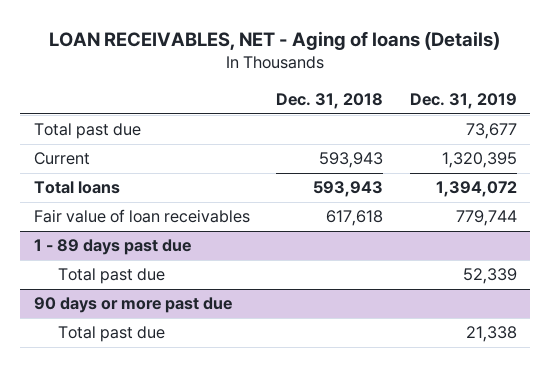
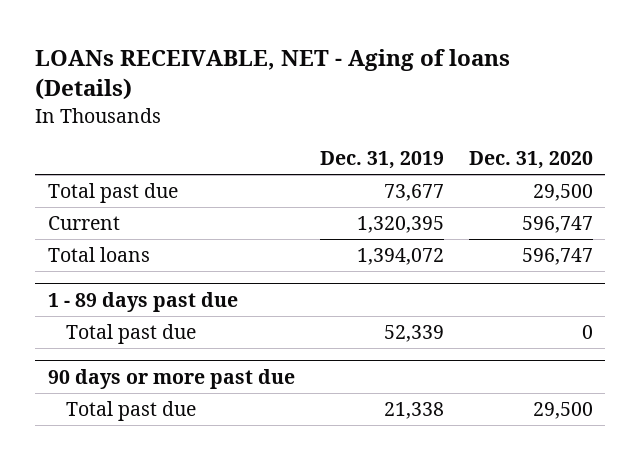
[49,30,501,50] LOAN RECEIVABLES, NET - Aging of loans (Details) -> [35,48,511,101] LOANs RECEIVABLE, NET - Aging of loans (Details)
[276,93,384,110] Dec. 31, 2018 -> none
none -> [468,151,593,170] Dec. 31, 2020
[33,209,250,224] Fair value of loan receivables -> none

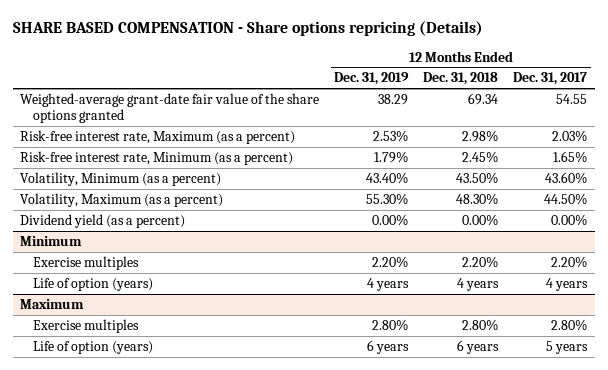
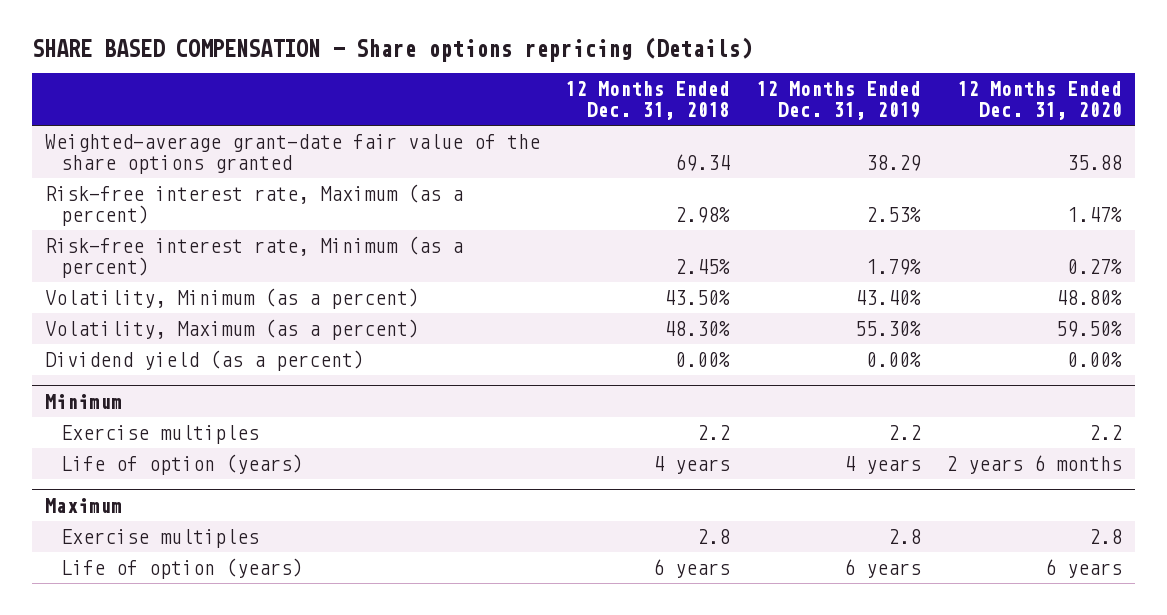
[513,72,588,86] Dec. 31, 2017 -> none
none -> [957,81,1123,121] 12 Months Ended Dec. 31, 2020
[372,255,409,268] 2.20% -> [887,425,921,441] 2.2
[462,255,499,268] 2.20% -> [697,425,731,441] 2.2
[372,318,409,331] 2.80% -> [887,529,921,545] 2.8
[462,318,499,331] 2.80% -> [697,529,731,545] 2.8

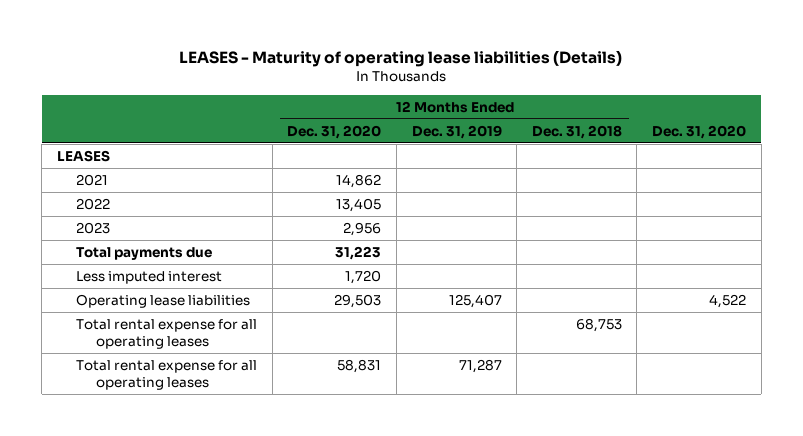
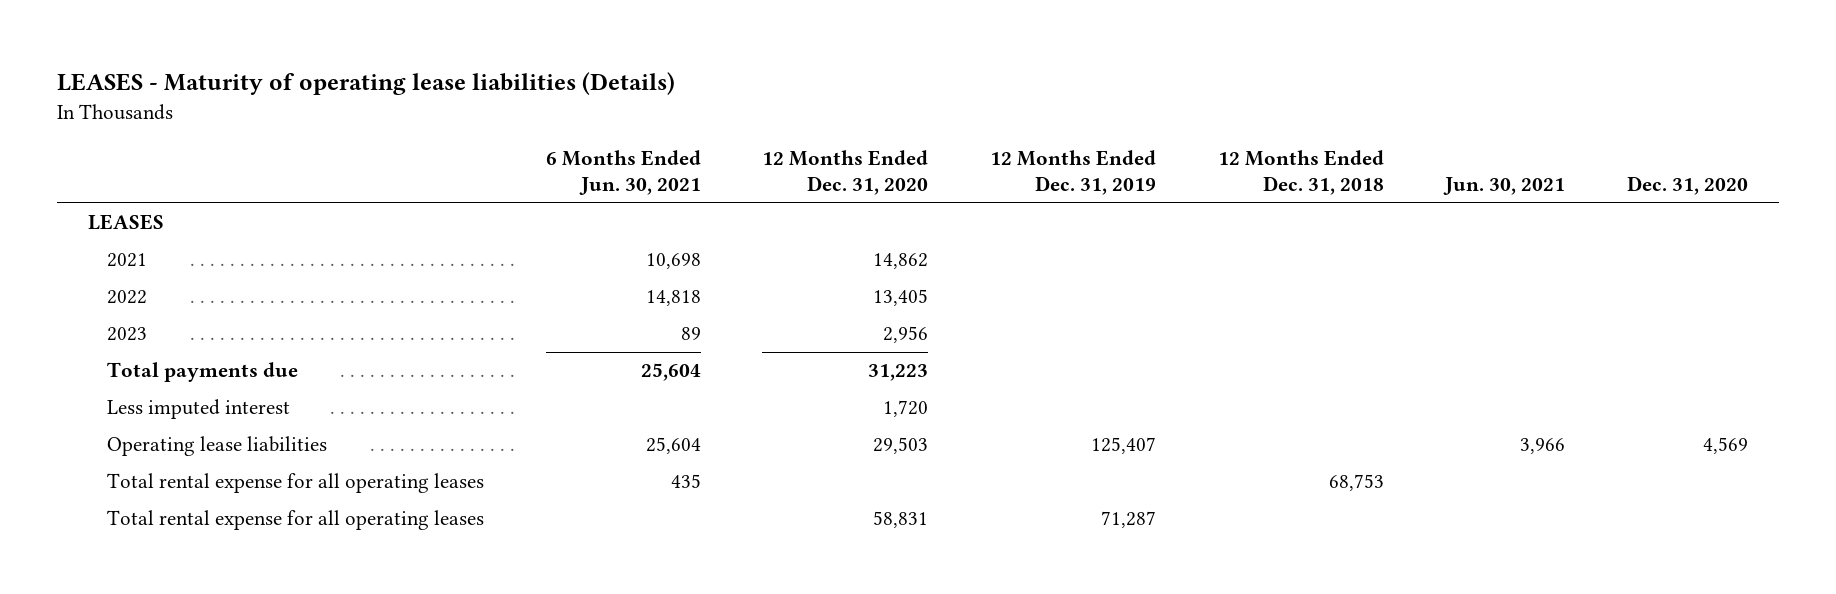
none -> [545,150,701,196] 6 Months Ended Jun. 30, 2021
none -> [1443,177,1566,196] Jun. 30, 2021
[709,293,747,308] 4,522 -> [1703,437,1749,455] 4,569

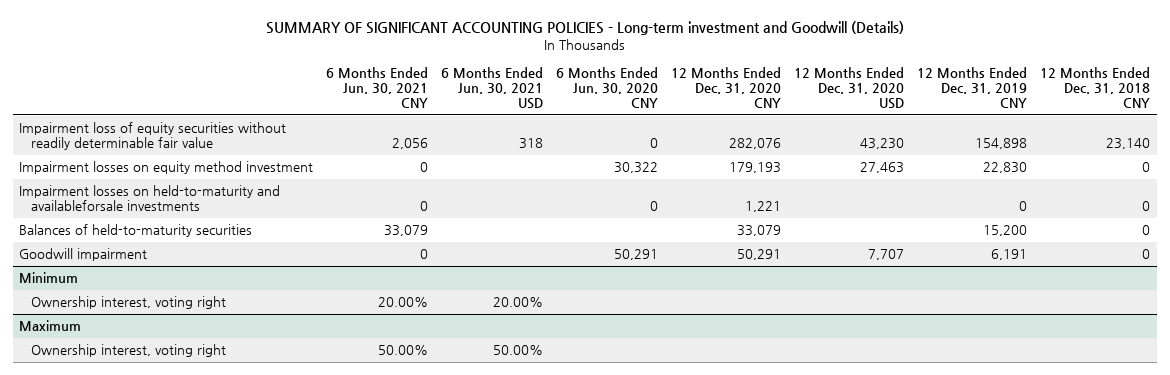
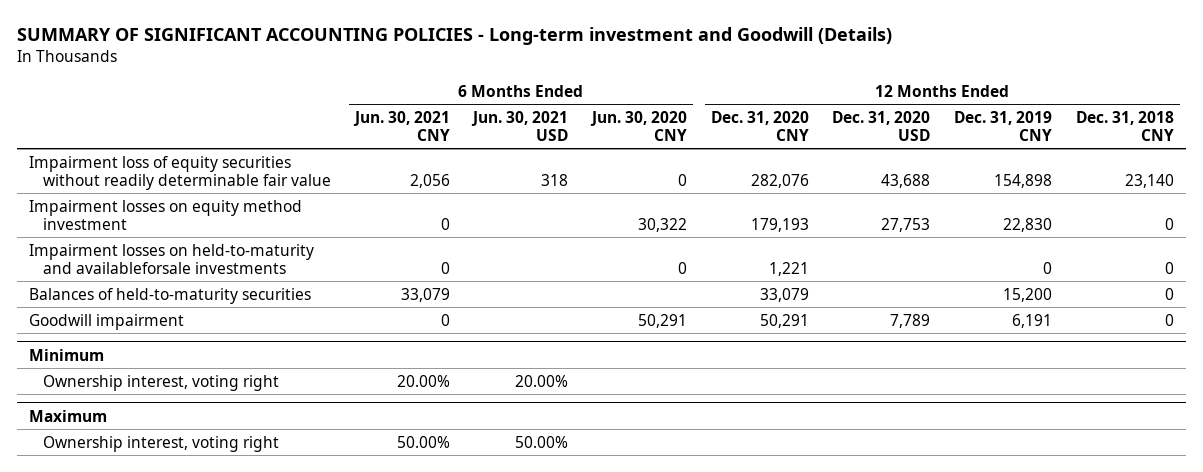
[860,138,905,150] 43,230 -> [881,173,931,188] 43,688
[860,162,905,174] 27,463 -> [881,217,931,232] 27,753
[868,249,905,261] 7,707 -> [890,313,931,328] 7,789

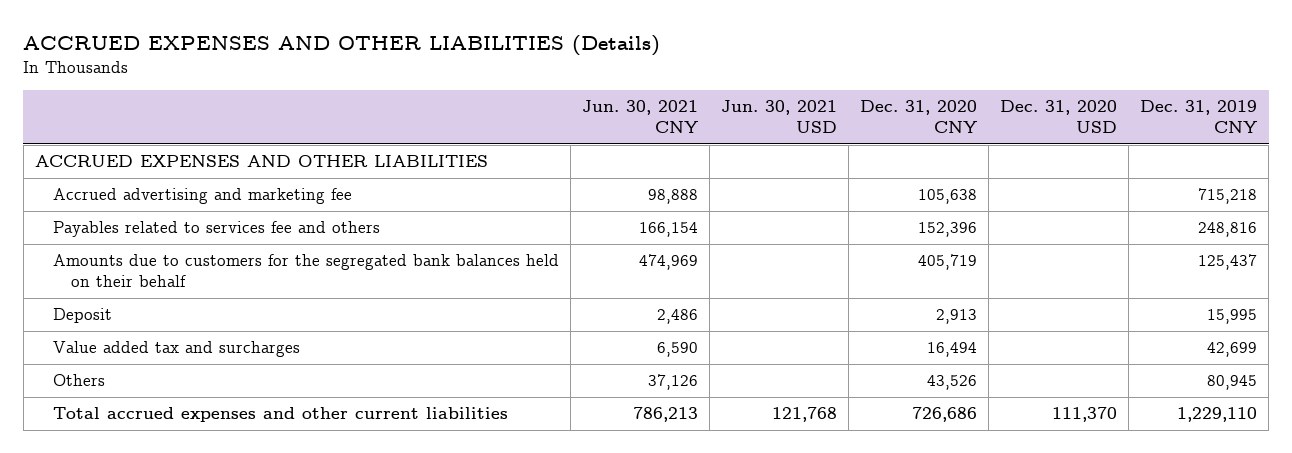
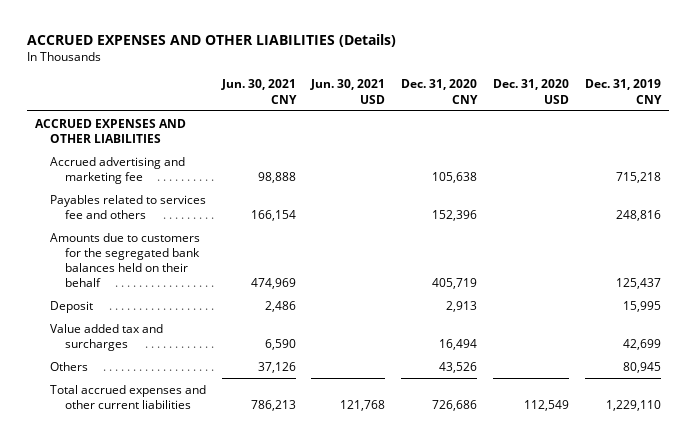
[1052,407,1118,423] 111,370 -> [523,399,569,411] 112,549

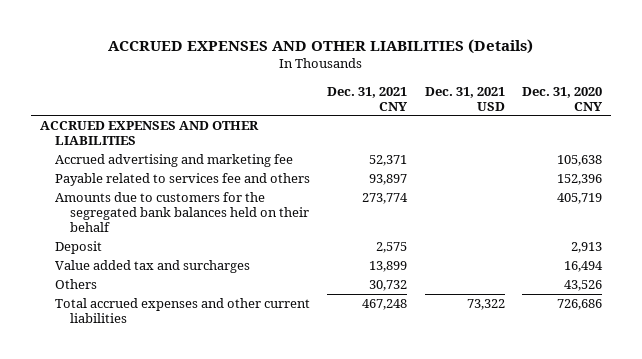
[220,79,297,104] Jun. 30, 2021 CNY -> none
[310,79,386,104] Jun. 30, 2021 USD -> none
[492,79,569,104] Dec. 31, 2020 USD -> none
[584,79,662,104] Dec. 31, 2019 CNY -> none
none -> [327,86,409,111] Dec. 31, 2021 CNY
none -> [424,86,505,111] Dec. 31, 2021 USD
[49,194,206,219] Payables related to services fee and others -> [54,173,310,187] Payable related to services fee and others

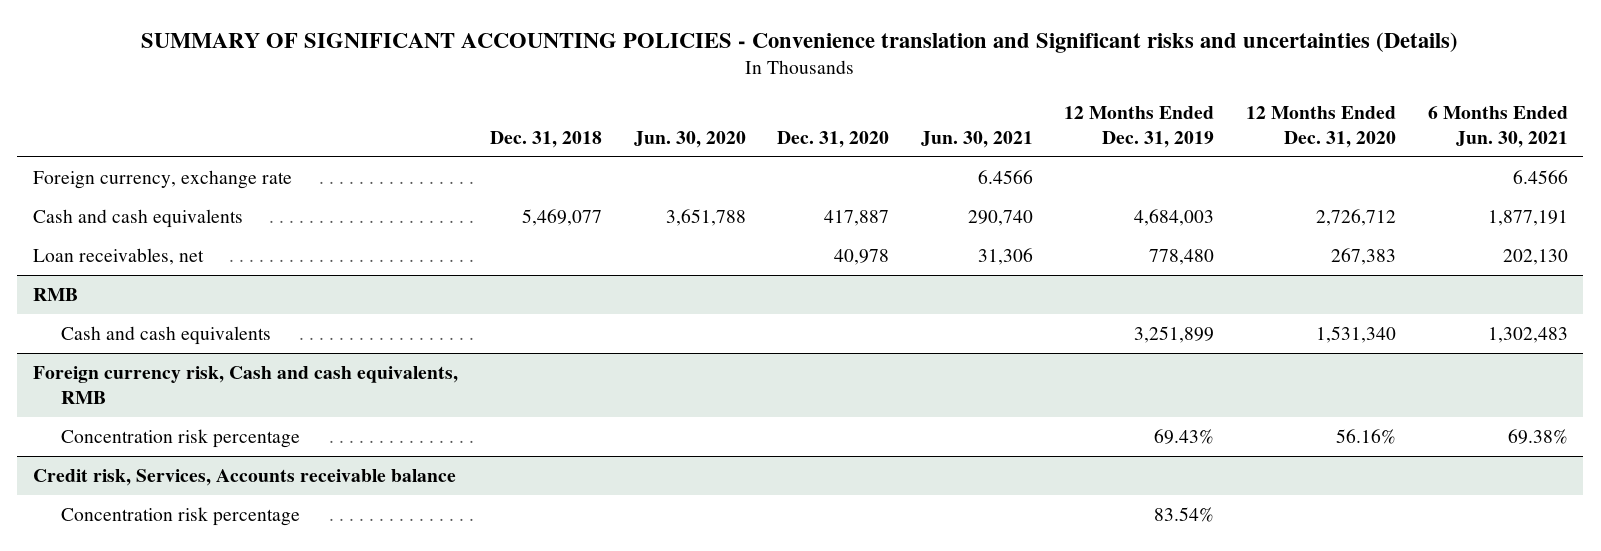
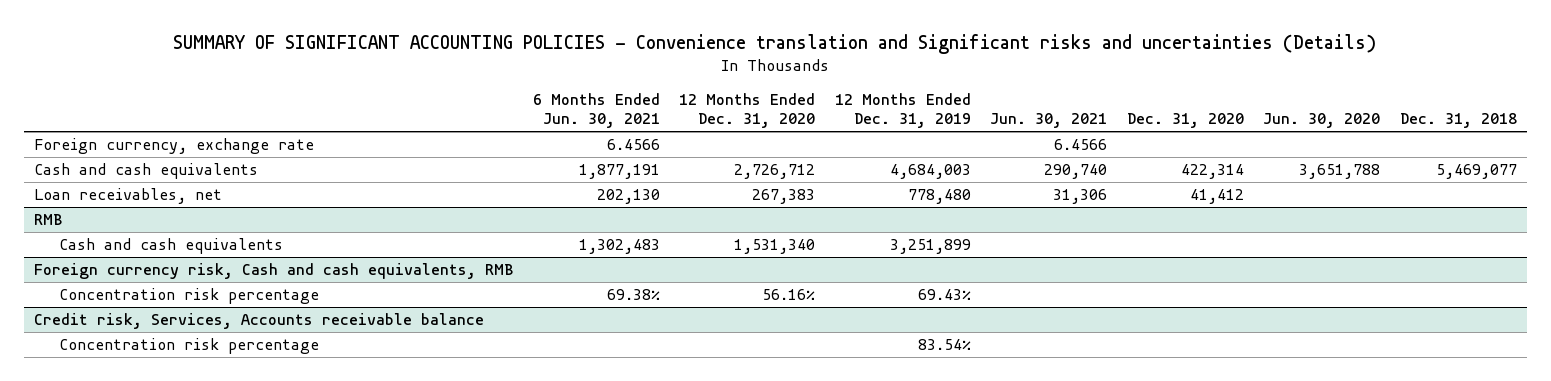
[824,209,890,226] 417,887 -> [1180,163,1244,179] 422,314
[834,248,890,265] 40,978 -> [1189,188,1244,204] 41,412

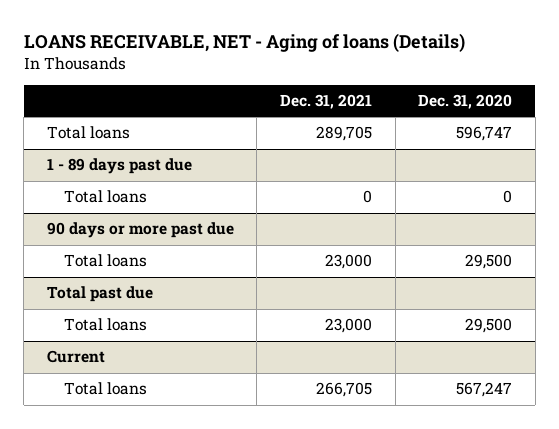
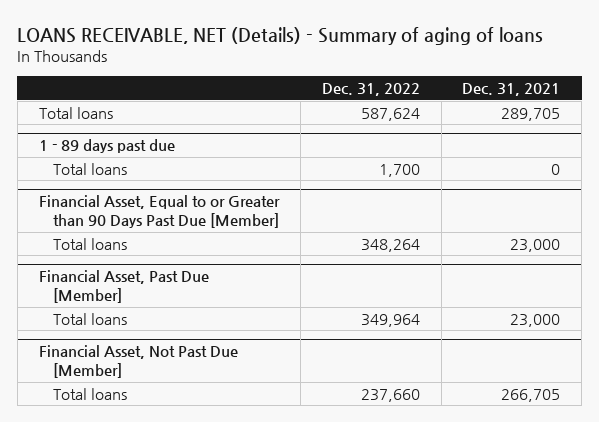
[23,33,465,53] LOANS RECEIVABLE, NET - Aging of loans (Details) -> [17,26,544,45] LOANS RECEIVABLE, NET (Details) - Summary of aging of loans
[418,94,513,110] Dec. 31, 2020 -> none
none -> [321,83,420,97] Dec. 31, 2022
[46,222,234,239] 90 days or more past due -> [38,195,280,229] Financial Asset, Equal to or Greater than 90 Days Past Due [Member]
[46,286,153,303] Total past due -> [38,270,209,304] Financial Asset, Past Due [Member]
[46,350,105,364] Current -> [38,345,238,379] Financial Asset, Not Past Due [Member]

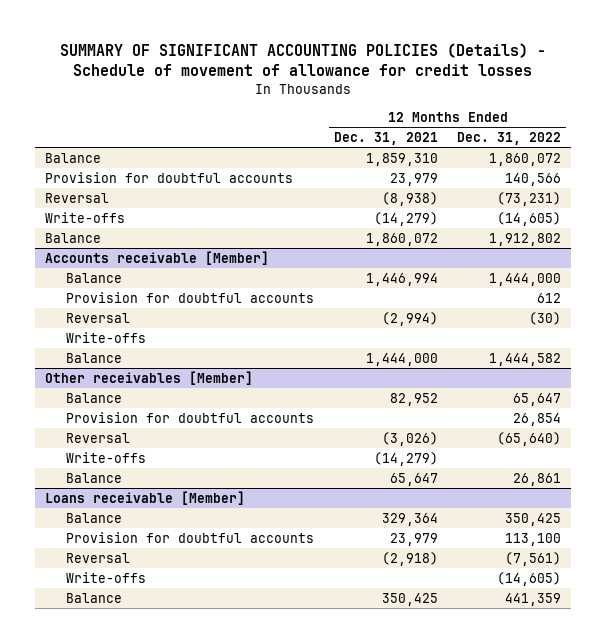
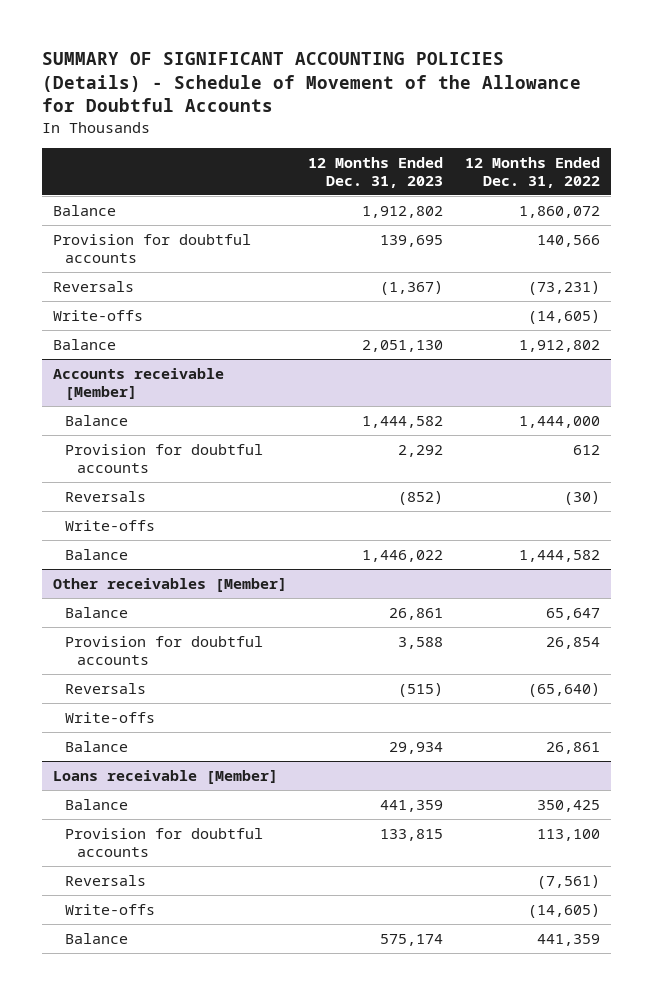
[60,42,547,77] SUMMARY OF SIGNIFICANT ACCOUNTING POLICIES (Details) - Schedule of movement of allowance for credit losses -> [41,52,581,113] SUMMARY OF SIGNIFICANT ACCOUNTING POLICIES (Details) - Schedule of Movement of the Allowance for Doubtful Accounts
[333,131,438,145] Dec. 31, 2021 -> none
none -> [308,156,444,188] 12 Months Ended Dec. 31, 2023
[45,192,110,203] Reversal -> [52,280,134,292] Reversals
[65,312,130,323] Reversal -> [64,490,146,502] Reversals
[65,432,130,443] Reversal -> [64,682,146,694] Reversals
[65,552,130,563] Reversal -> [64,874,146,886] Reversals

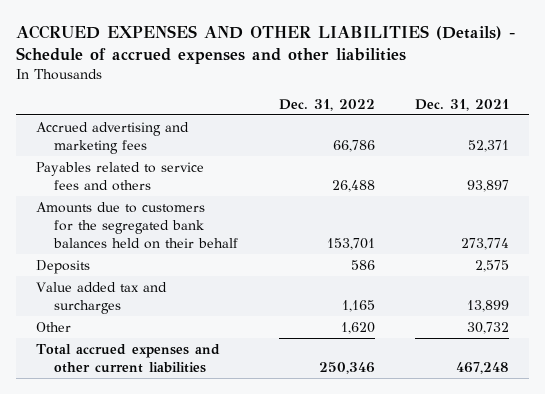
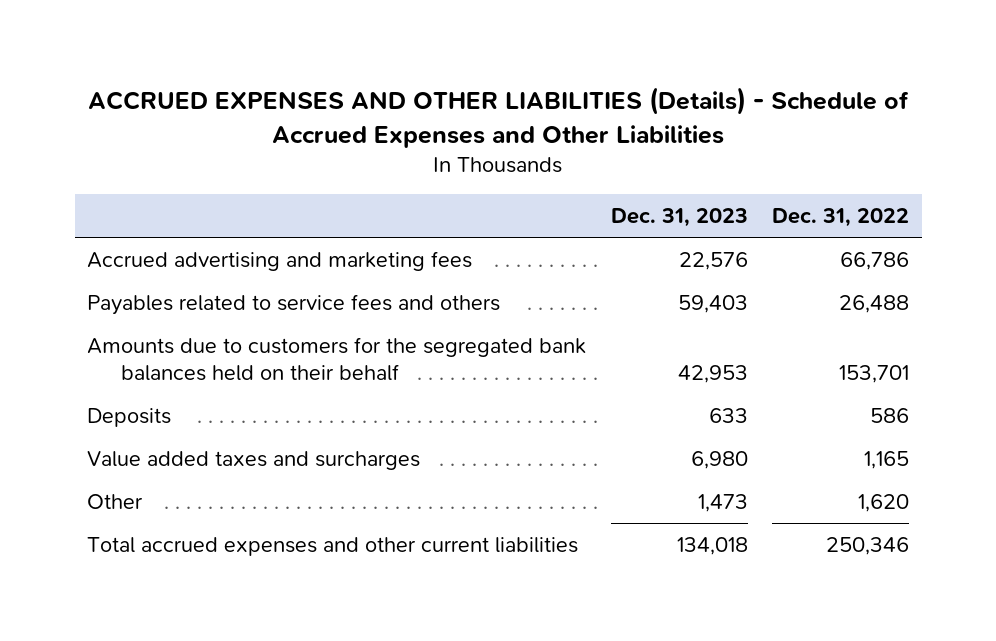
[15,24,515,64] ACCRUED EXPENSES AND OTHER LIABILITIES (Details) - Schedule of accrued expenses and other liabilities -> [88,86,910,148] ACCRUED EXPENSES AND OTHER LIABILITIES (Details) - Schedule of Accrued Expenses and Other Liabilities
[415,98,510,111] Dec. 31, 2021 -> none
none -> [610,208,748,228] Dec. 31, 2023
[35,281,167,314] Value added tax and surcharges -> [87,451,421,471] Value added taxes and surcharges

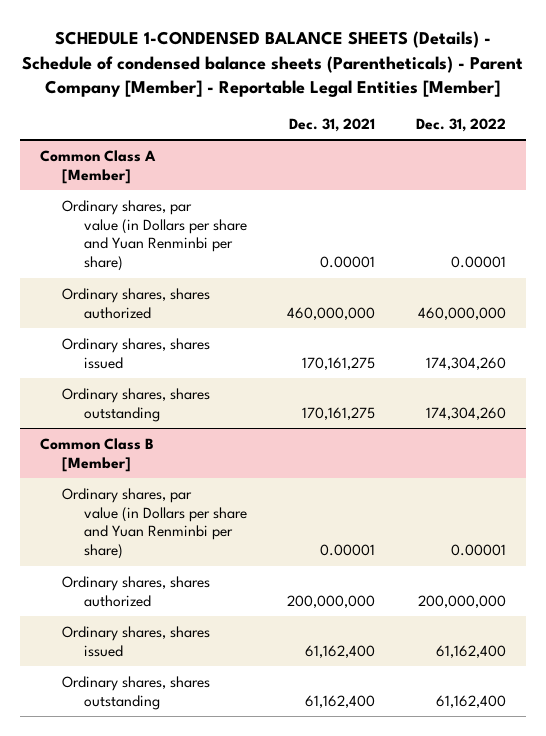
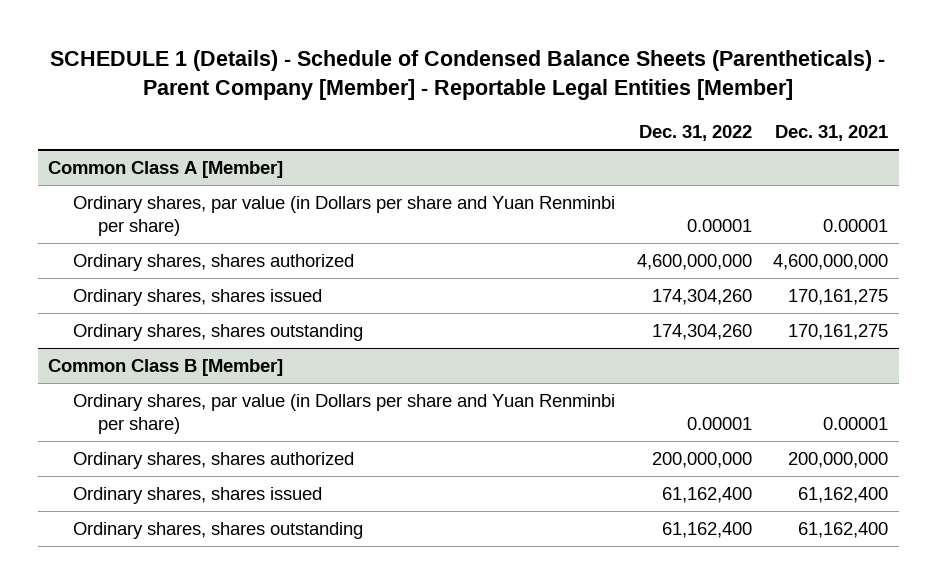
[21,31,523,97] SCHEDULE 1-CONDENSED BALANCE SHEETS (Details) - Schedule of condensed balance sheets (Parentheticals) - Parent Company [Member] - Reportable Legal Entities [Member] -> [50,50,886,101] SCHEDULE 1 (Details) - Schedule of Condensed Balance Sheets (Parentheticals) - Parent Company [Member] - Reportable Legal Entities [Member]
[287,306,376,320] 460,000,000 -> [773,254,889,271] 4,600,000,000
[417,306,506,320] 460,000,000 -> [636,254,752,271] 4,600,000,000

